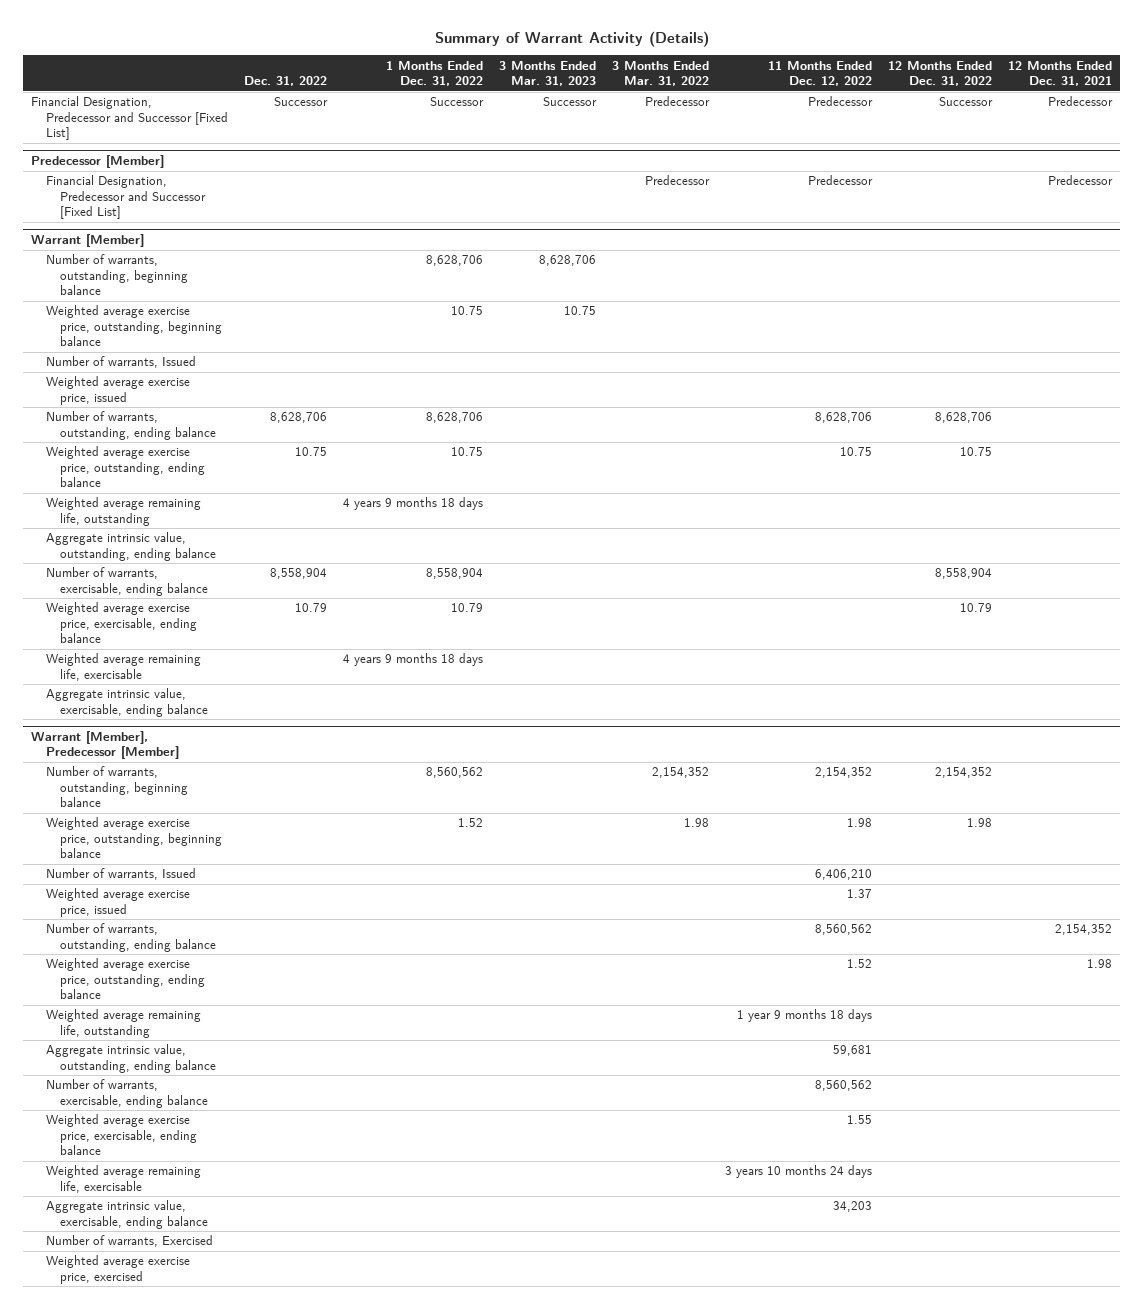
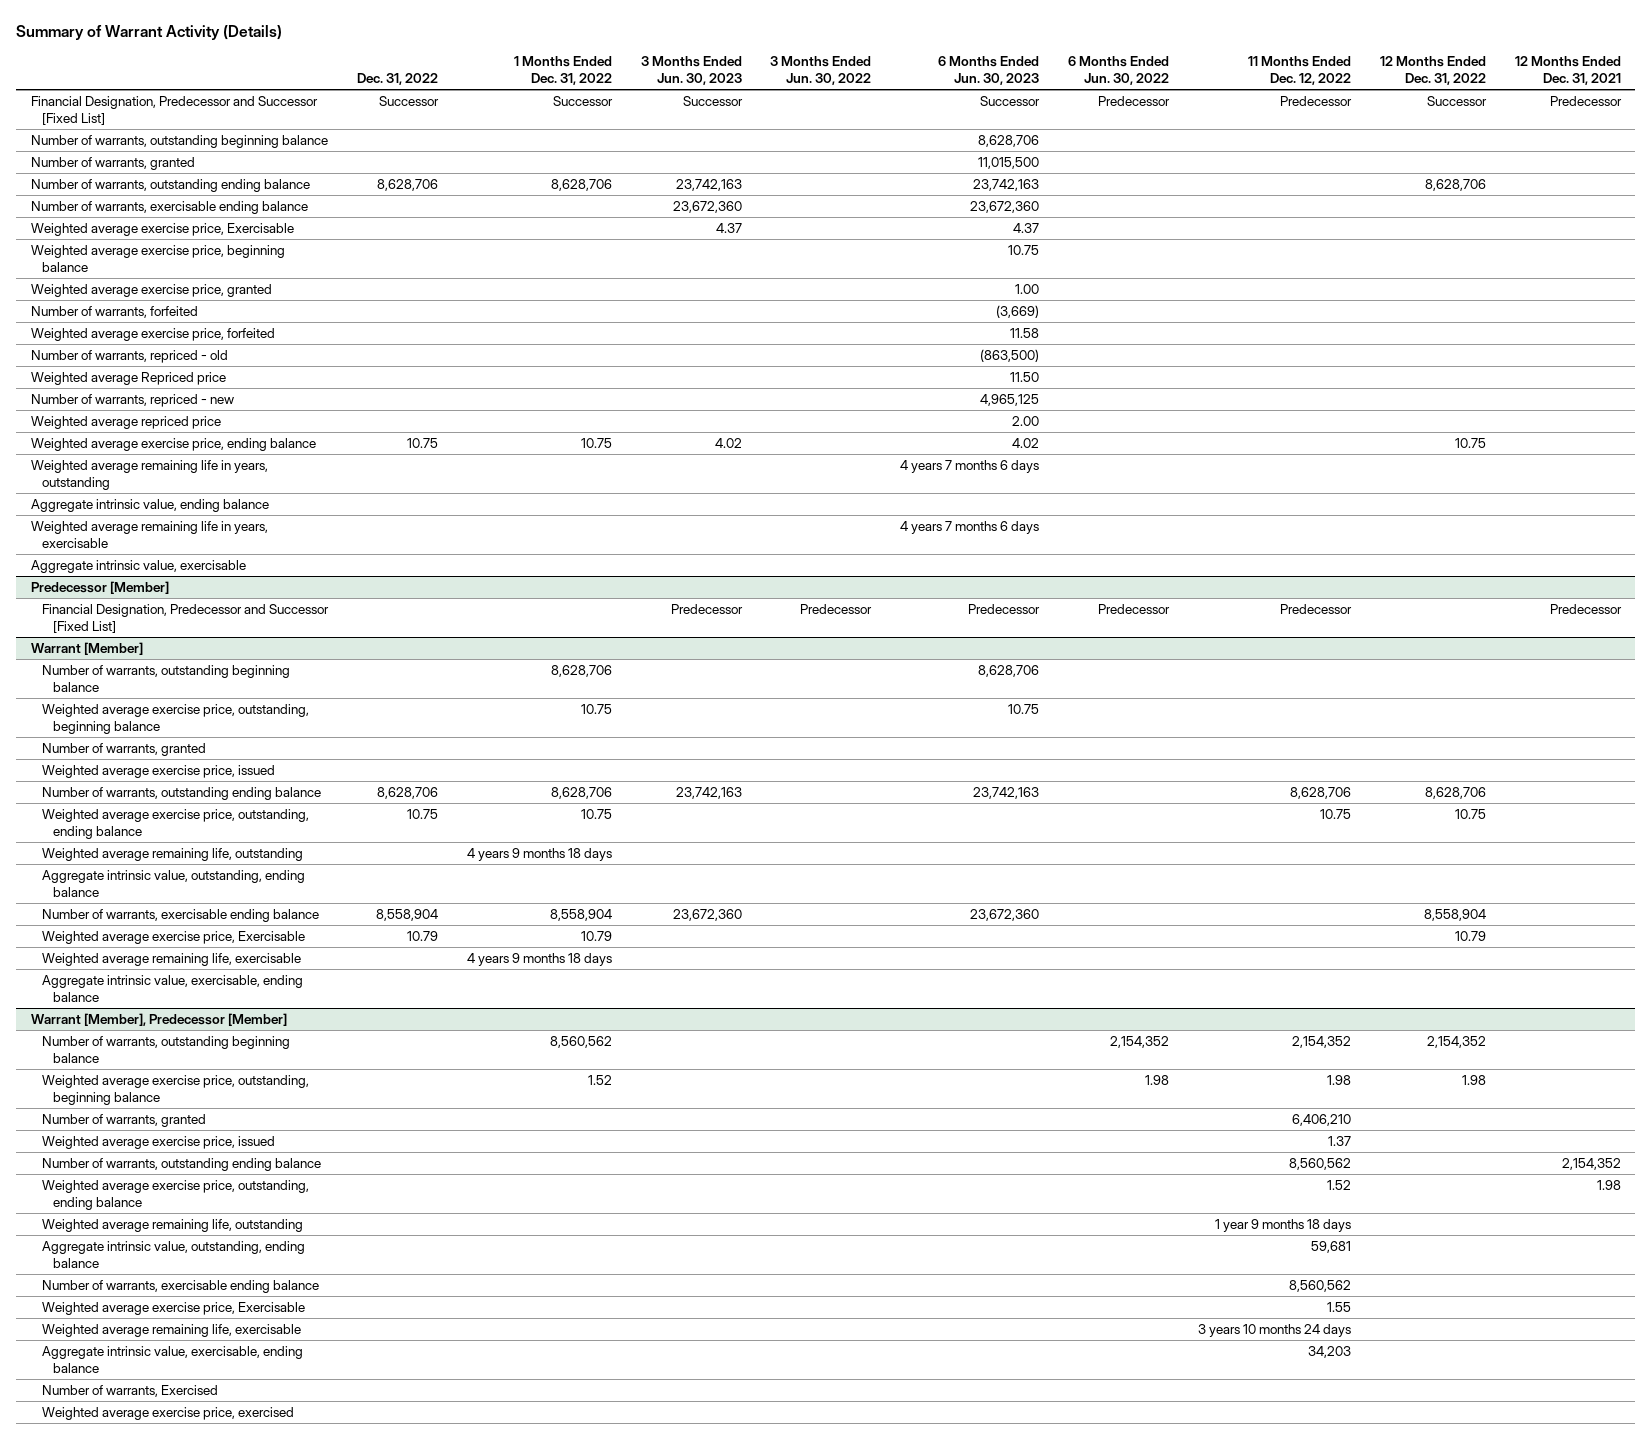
[498,60,596,86] 3 Months Ended Mar. 31, 2023 -> none
[611,60,709,86] 3 Months Ended Mar. 31, 2022 -> none
none -> [640,56,742,86] 3 Months Ended Jun. 30, 2023
none -> [770,56,872,86] 3 Months Ended Jun. 30, 2022
none -> [938,56,1040,86] 6 Months Ended Jun. 30, 2023
none -> [1068,56,1170,86] 6 Months Ended Jun. 30, 2022
none -> [30,134,328,148] Number of warrants, outstanding beginning balance
none -> [30,156,195,170] Number of warrants, granted
none -> [30,178,310,192] Number of warrants, outstanding ending balance
none -> [30,200,308,214] Number of warrants, exercisable ending balance
none -> [30,222,294,236] Weighted average exercise price, Exercisable
none -> [30,244,285,272] Weighted average exercise price, beginning balance
none -> [30,283,272,297] Weighted average exercise price, granted
none -> [30,305,198,318] Number of warrants, forfeited
none -> [30,327,275,341] Weighted average exercise price, forfeited
none -> [30,349,228,363] Number of warrants, repriced - old
none -> [30,371,226,385] Weighted average Repriced price
none -> [30,393,234,407] Number of warrants, repriced - new
none -> [30,415,221,429] Weighted average repriced price
none -> [30,437,316,451] Weighted average exercise price, ending balance
none -> [30,459,268,490] Weighted average remaining life in years, outstanding
none -> [30,498,269,512] Aggregate intrinsic value, ending balance
none -> [30,520,268,548] Weighted average remaining life in years, exercisable
none -> [30,559,246,573] Aggregate intrinsic value, exercisable
[45,254,189,296] Number of warrants, outstanding, beginning balance -> [41,664,290,692] Number of warrants, outstanding beginning balance
[45,356,196,369] Number of warrants, Issued -> [41,742,206,756] Number of warrants, granted
[45,411,217,440] Number of warrants, outstanding, ending balance -> [41,786,321,800] Number of warrants, outstanding ending balance
[45,567,209,596] Number of warrants, exercisable, ending balance -> [41,908,319,922] Number of warrants, exercisable ending balance
[45,602,198,644] Weighted average exercise price, exercisable, ending balance -> [41,930,305,944] Weighted average exercise price, Exercisable
[45,766,189,808] Number of warrants, outstanding, beginning balance -> [41,1035,290,1063] Number of warrants, outstanding beginning balance
[45,868,196,881] Number of warrants, Issued -> [41,1113,206,1127] Number of warrants, granted
[45,923,217,952] Number of warrants, outstanding, ending balance -> [41,1157,321,1171] Number of warrants, outstanding ending balance
[45,1079,209,1108] Number of warrants, exercisable, ending balance -> [41,1279,319,1293] Number of warrants, exercisable ending balance
[45,1114,198,1156] Weighted average exercise price, exercisable, ending balance -> [41,1301,305,1315] Weighted average exercise price, Exercisable

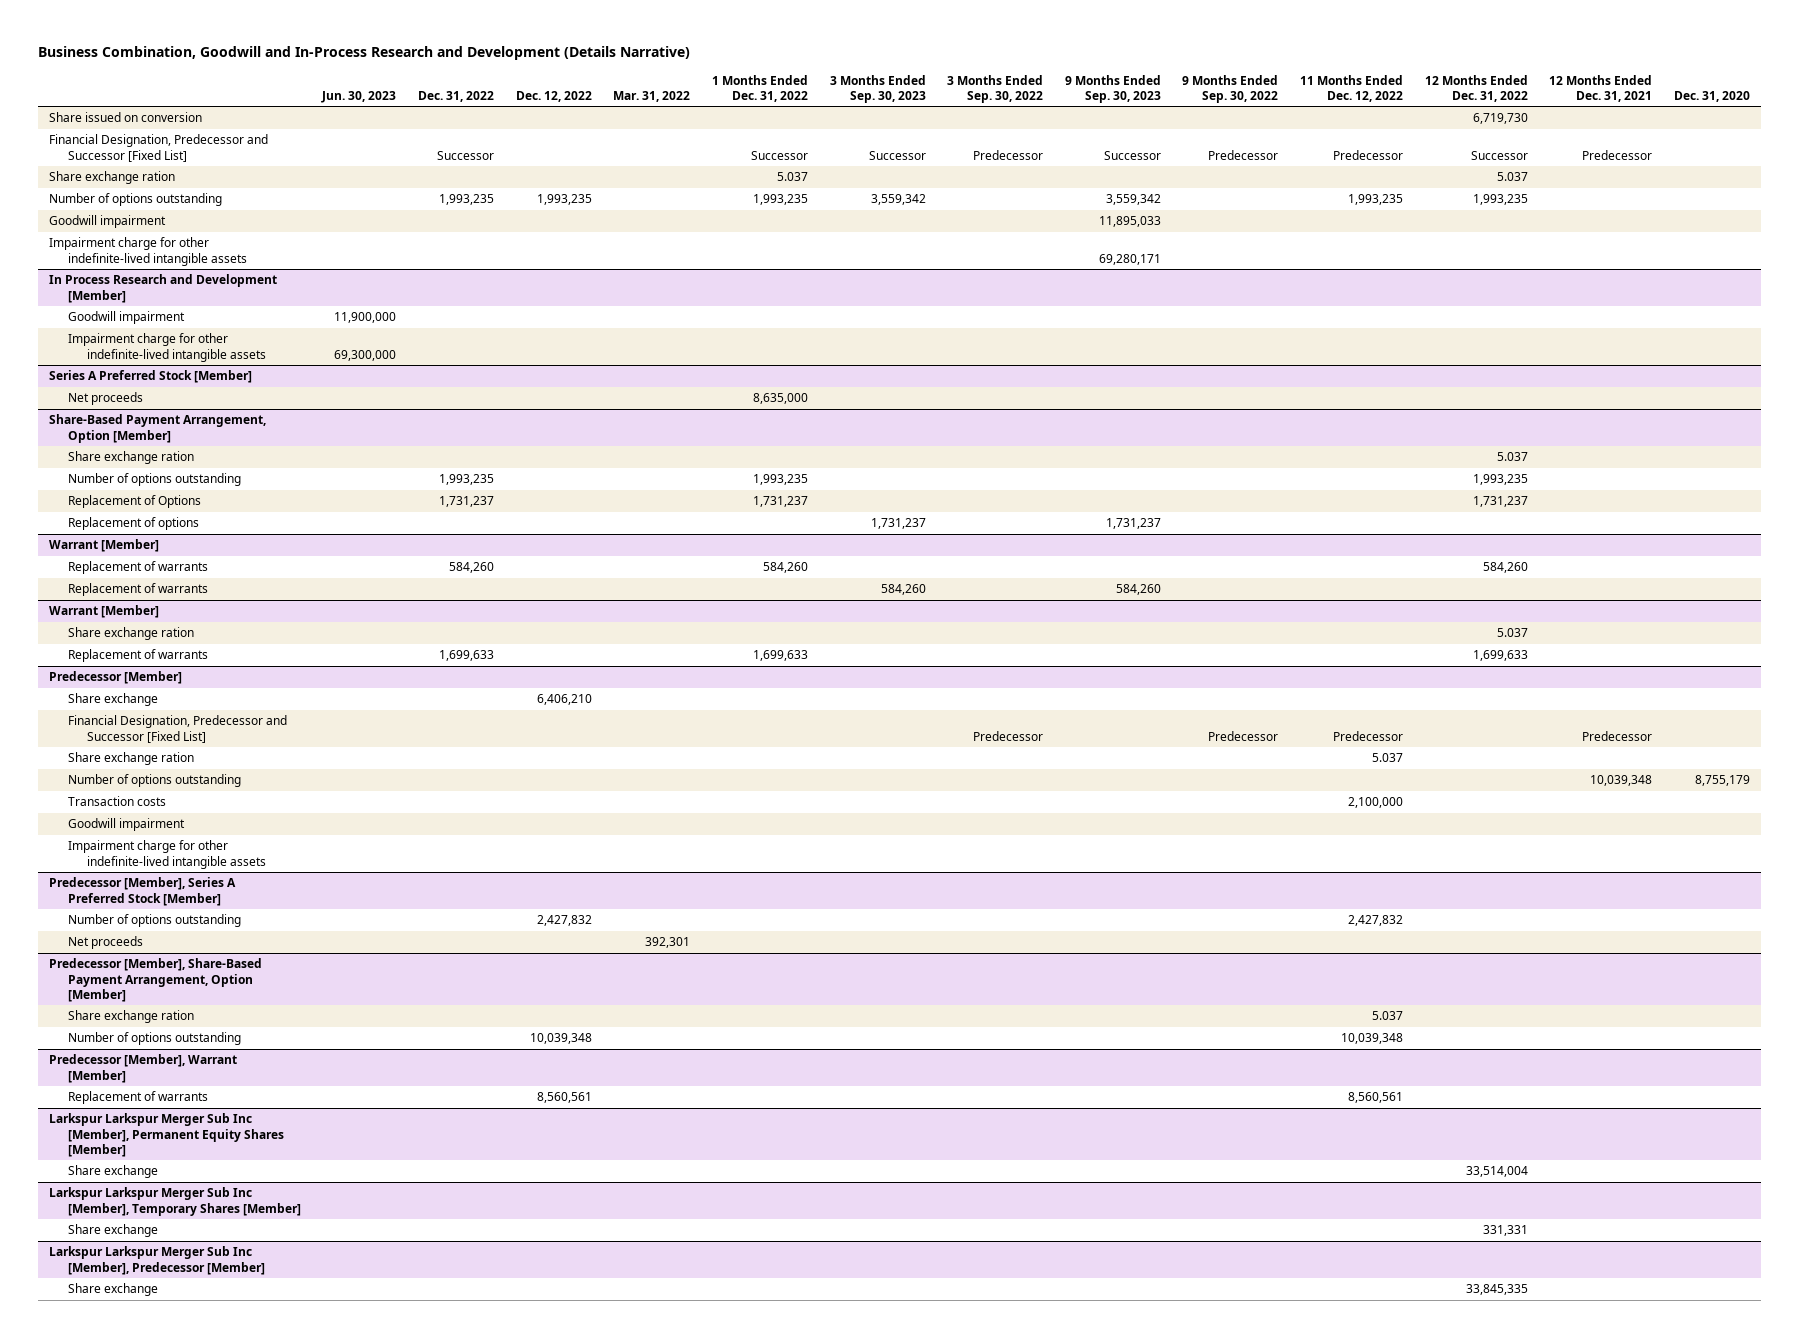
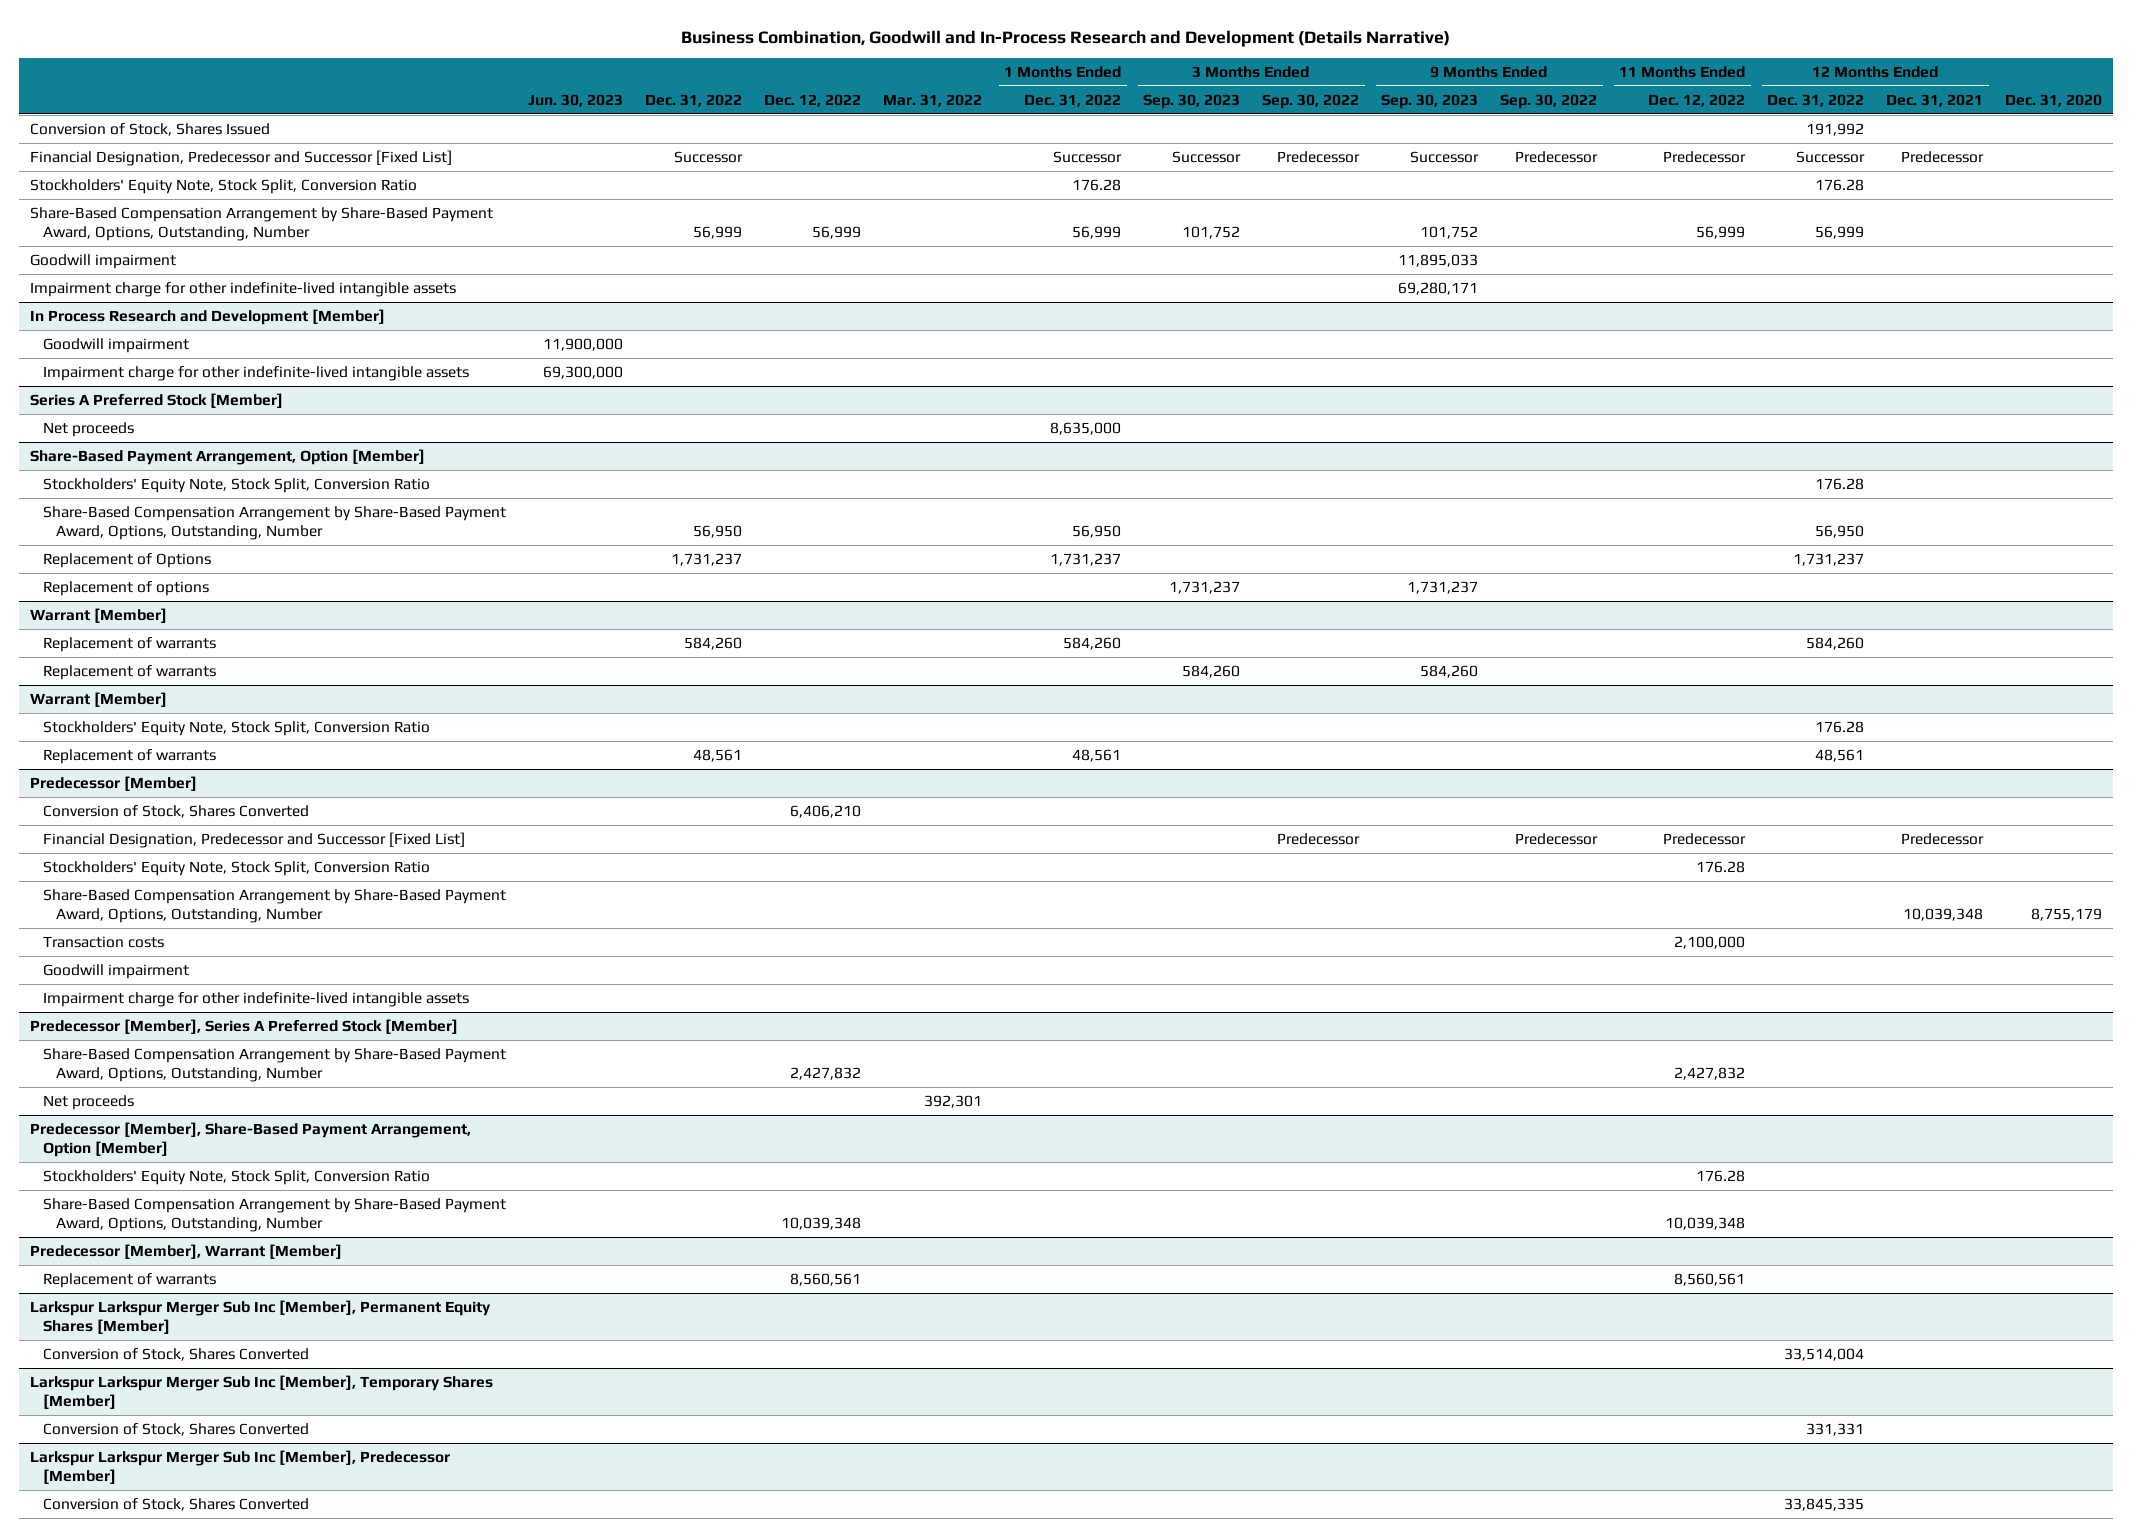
[48,112,202,123] Share issued on conversion -> [29,122,270,136] Conversion of Stock, Shares Issued
[1472,113,1528,125] 6,719,730 -> [1806,122,1865,136] 191,992
[48,171,175,185] Share exchange ration -> none
none -> [29,178,417,194] Stockholders' Equity Note, Stock Split, Conversion Ratio
[48,193,222,207] Number of options outstanding -> [29,206,493,241] Share-Based Compensation Arrangement by Share-Based Payment Award, Options, Outstanding, Number
[439,194,495,206] 1,993,235 -> [693,225,743,239] 56,999
[536,194,592,206] 1,993,235 -> [812,225,862,239] 56,999
[752,194,808,206] 1,993,235 -> [1072,225,1122,239] 56,999
[870,194,926,206] 3,559,342 -> [1182,225,1241,239] 101,752
[1105,194,1161,206] 3,559,342 -> [1420,225,1479,239] 101,752
[1347,194,1403,206] 1,993,235 -> [1696,225,1746,239] 56,999
[1472,194,1528,206] 1,993,235 -> [1815,225,1865,239] 56,999
[67,451,194,465] Share exchange ration -> none
none -> [43,477,431,493] Stockholders' Equity Note, Stock Split, Conversion Ratio
[67,473,241,487] Number of options outstanding -> [43,505,507,540] Share-Based Compensation Arrangement by Share-Based Payment Award, Options, Outstanding, Number
[439,474,495,486] 1,993,235 -> [693,524,743,538] 56,950
[752,474,808,486] 1,993,235 -> [1072,524,1122,538] 56,950
[1472,474,1528,486] 1,993,235 -> [1815,524,1865,538] 56,950
[67,627,194,641] Share exchange ration -> none
none -> [43,720,431,736] Stockholders' Equity Note, Stock Split, Conversion Ratio
[439,650,495,662] 1,699,633 -> [693,748,743,762] 48,561
[752,650,808,662] 1,699,633 -> [1072,748,1122,762] 48,561
[1472,650,1528,662] 1,699,633 -> [1815,748,1865,762] 48,561
[67,693,158,707] Share exchange -> [43,804,310,818] Conversion of Stock, Shares Converted
[67,752,194,766] Share exchange ration -> none
none -> [43,860,431,876] Stockholders' Equity Note, Stock Split, Conversion Ratio
[67,774,241,788] Number of options outstanding -> [43,888,507,923] Share-Based Compensation Arrangement by Share-Based Payment Award, Options, Outstanding, Number
[67,914,241,928] Number of options outstanding -> [43,1047,507,1082] Share-Based Compensation Arrangement by Share-Based Payment Award, Options, Outstanding, Number
[67,1010,194,1024] Share exchange ration -> none
none -> [43,1169,431,1185] Stockholders' Equity Note, Stock Split, Conversion Ratio
[67,1032,241,1046] Number of options outstanding -> [43,1197,507,1232] Share-Based Compensation Arrangement by Share-Based Payment Award, Options, Outstanding, Number
[67,1165,158,1179] Share exchange -> [43,1347,310,1361] Conversion of Stock, Shares Converted
[67,1224,158,1238] Share exchange -> [43,1422,310,1436] Conversion of Stock, Shares Converted
[67,1283,158,1297] Share exchange -> [43,1497,310,1511] Conversion of Stock, Shares Converted

